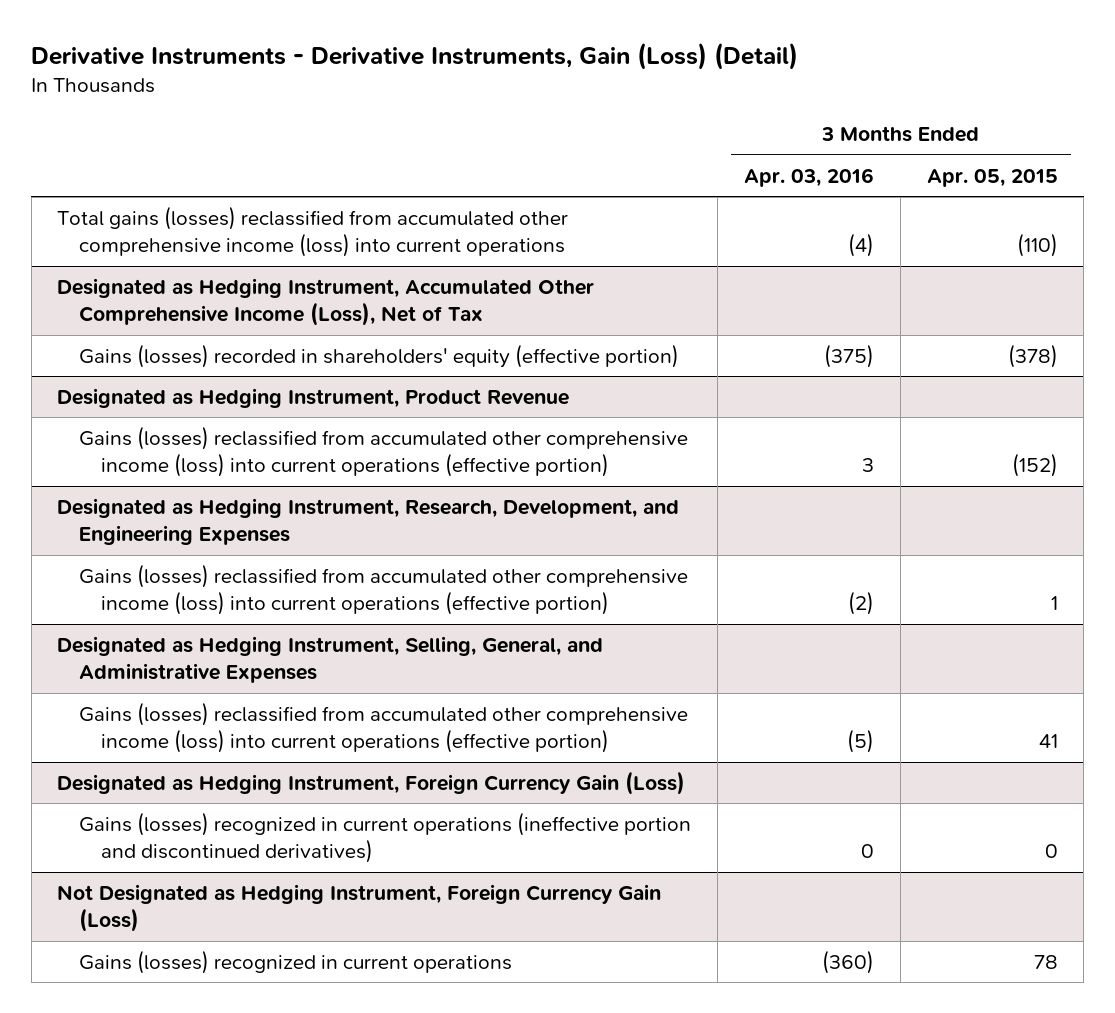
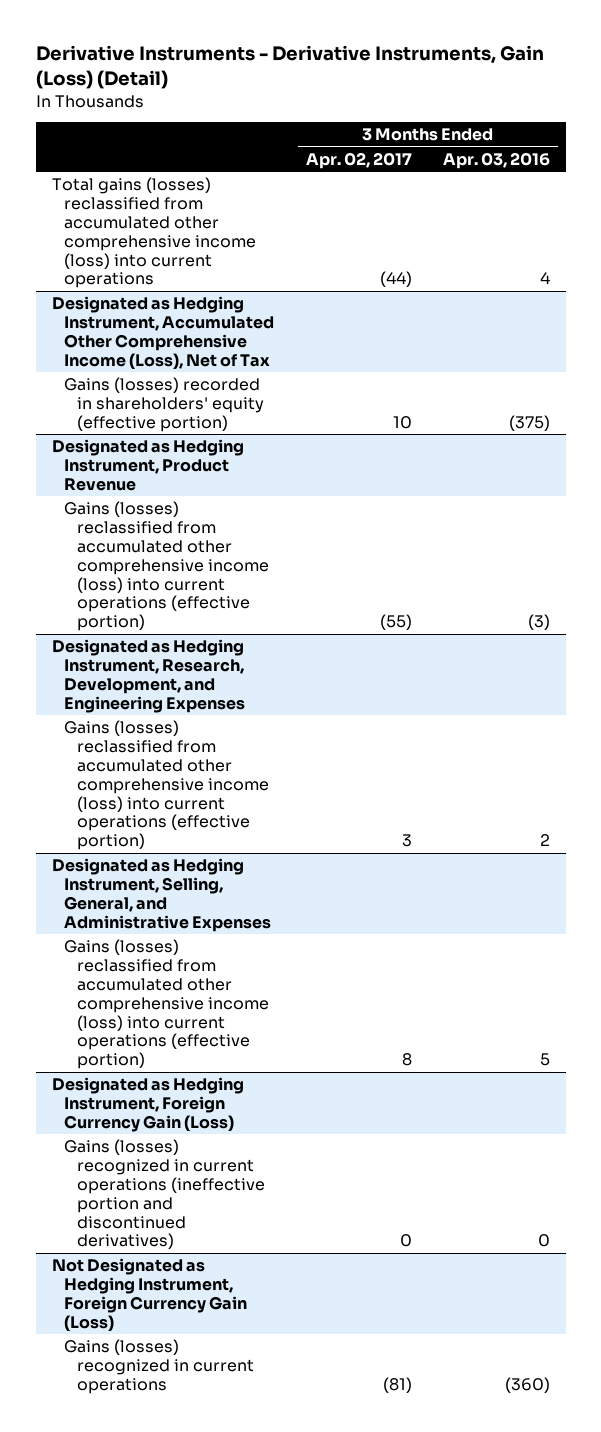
[926,168,1058,187] Apr. 05, 2015 -> none
none -> [305,151,412,169] Apr. 02, 2017
[847,233,874,258] (4) -> [539,272,550,285] 4
[861,458,874,473] 3 -> [527,614,550,631] (3)
[847,591,874,616] (2) -> [539,834,550,847] 2
[846,729,874,754] (5) -> [539,1053,550,1067] 5

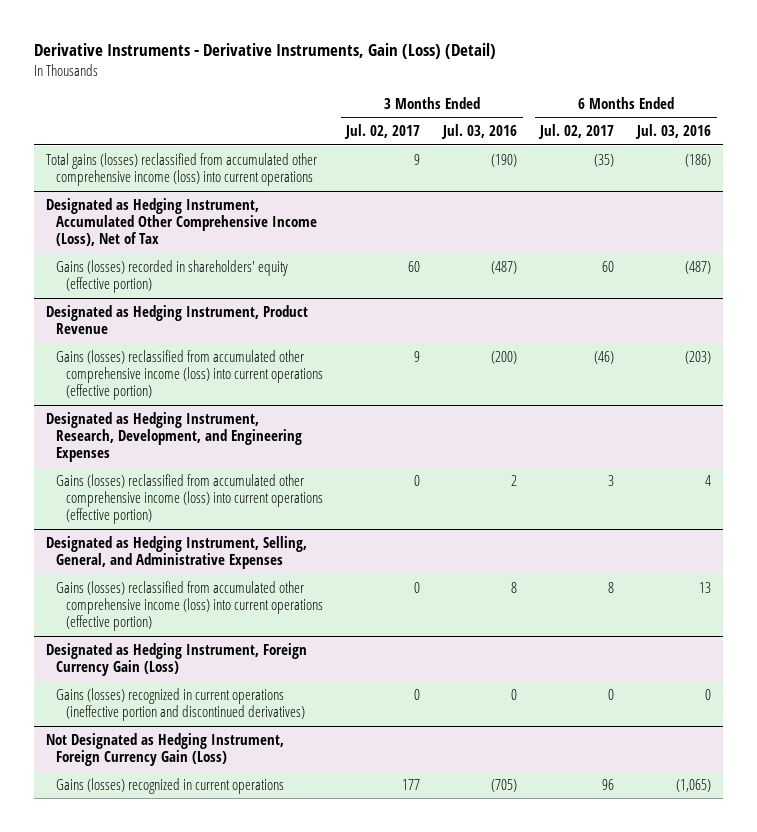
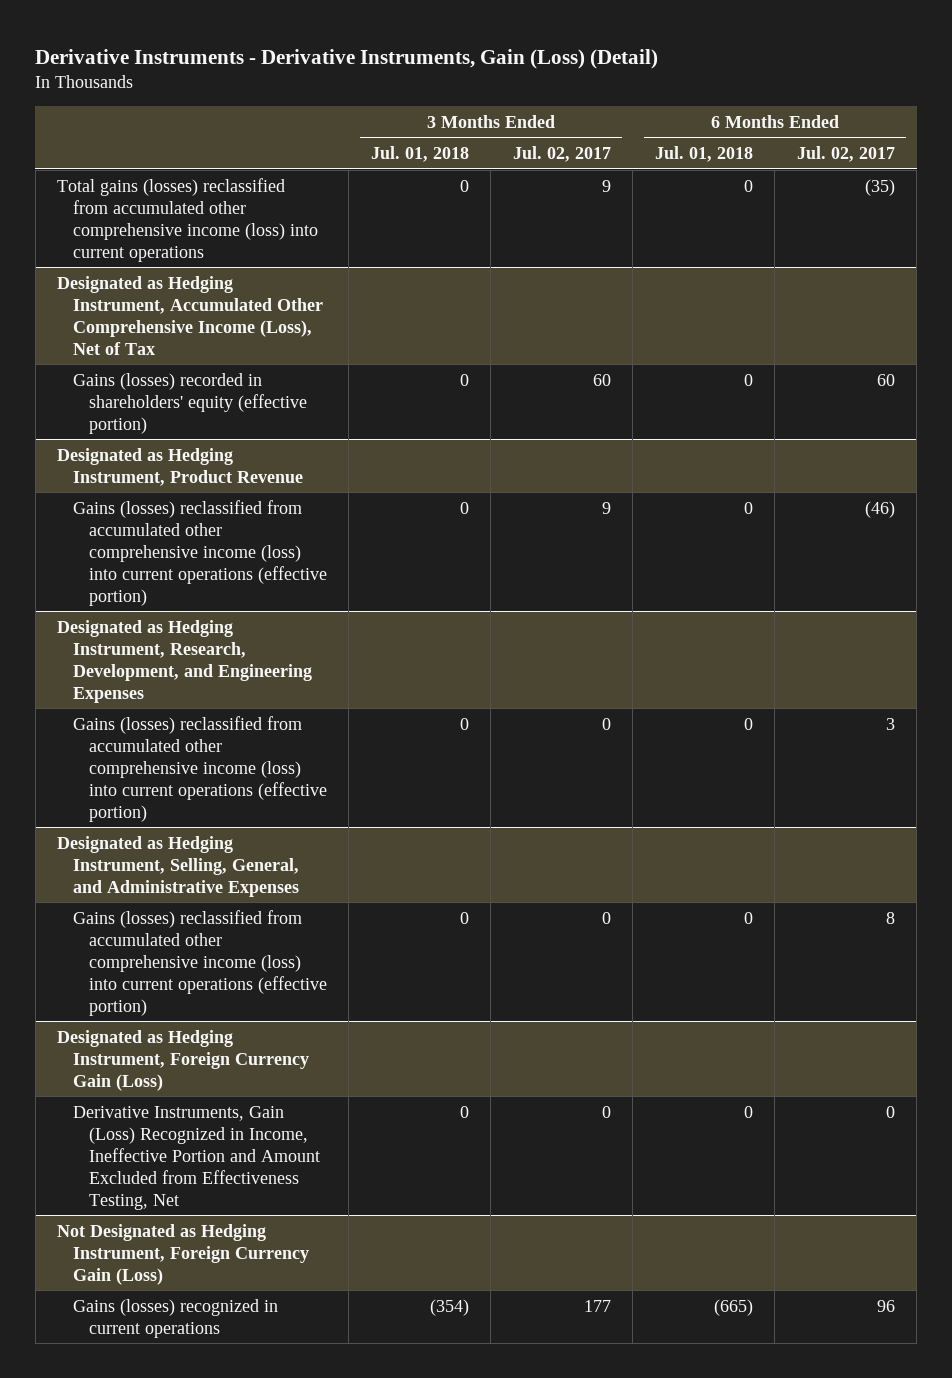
[441,124,518,140] Jul. 03, 2016 -> none
[635,124,712,140] Jul. 03, 2016 -> none
none -> [370,146,469,163] Jul. 01, 2018
none -> [654,146,753,163] Jul. 01, 2018
[56,687,306,722] Gains (losses) recognized in current operations (ineffective portion and discontinued derivatives) -> [73,1105,320,1210] Derivative Instruments, Gain (Loss) Recognized in Income, Ineffective Portion and Amount Excluded from Effectiveness Testing, Net

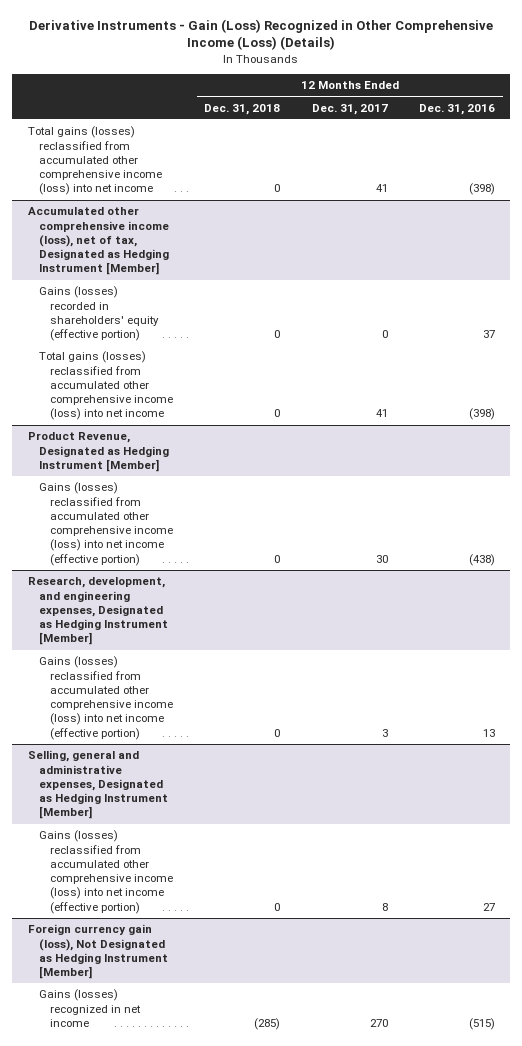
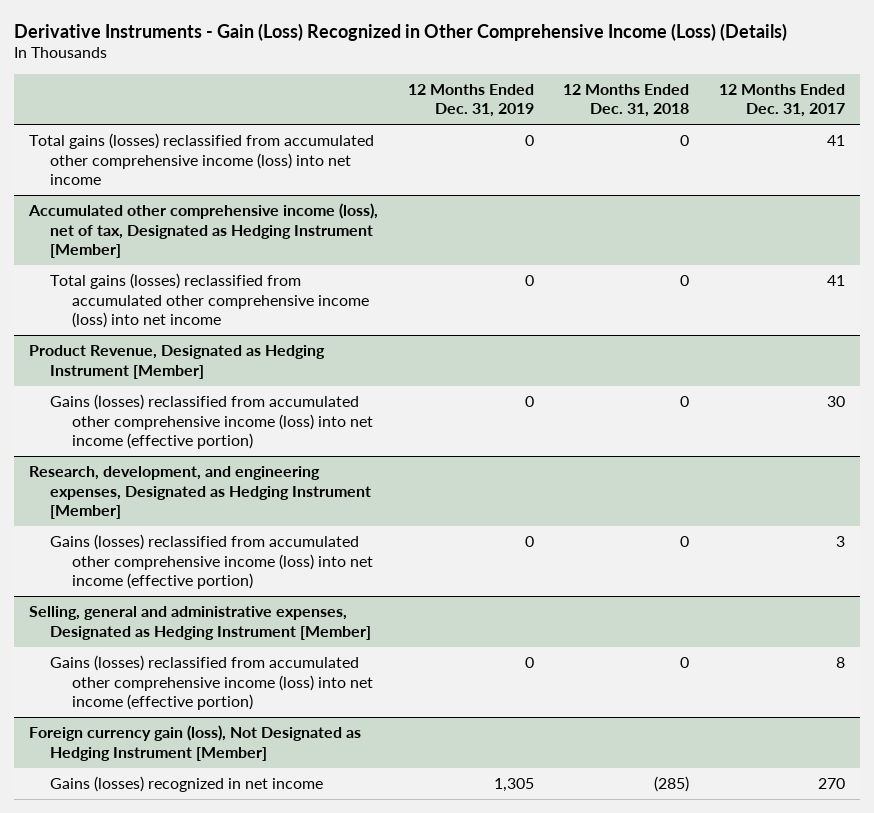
[418,103,495,115] Dec. 31, 2016 -> none
none -> [407,83,534,118] 12 Months Ended Dec. 31, 2019
[38,286,160,342] Gains (losses) recorded in shareholders' equity (effective portion) -> none

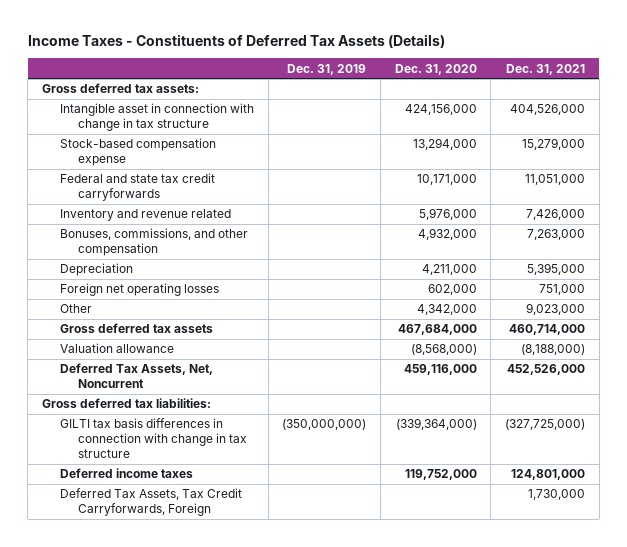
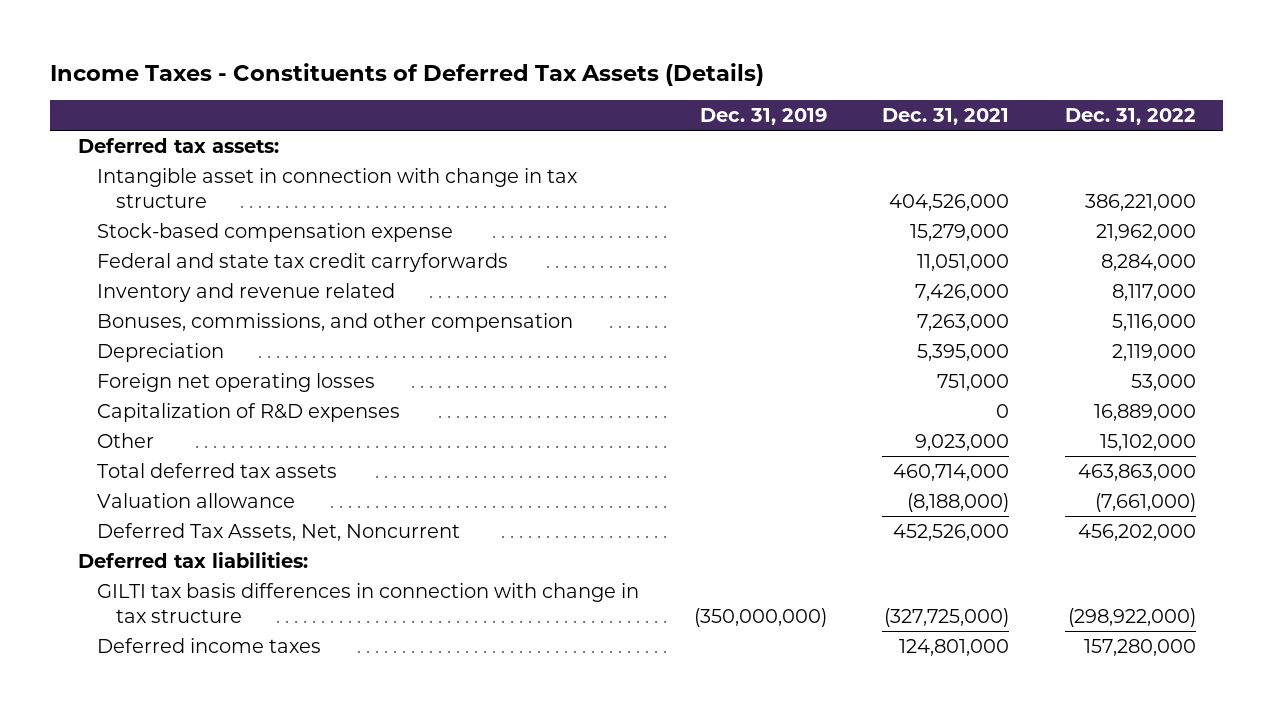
[394,63,477,75] Dec. 31, 2020 -> none
none -> [1064,107,1196,125] Dec. 31, 2022
[41,83,199,94] Gross deferred tax assets: -> [78,137,280,153] Deferred tax assets:
none -> [96,402,400,422] Capitalization of R&D expenses
[59,323,213,334] Gross deferred tax assets -> [96,462,337,478] Total deferred tax assets
[41,398,211,409] Gross deferred tax liabilities: -> [78,551,309,568] Deferred tax liabilities:
[59,488,242,517] Deferred Tax Assets, Tax Credit Carryforwards, Foreign -> none

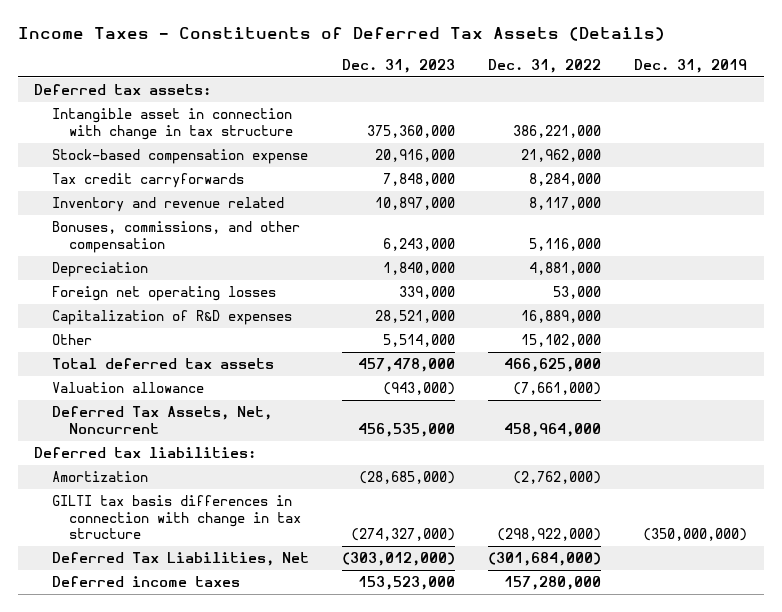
[882,107,1010,125] Dec. 31, 2021 -> none
none -> [341,58,455,73] Dec. 31, 2023
[96,252,508,272] Federal and state tax credit carryforwards -> [51,173,244,189] Tax credit carryforwards
[1111,343,1196,361] 2,119,000 -> [529,262,602,276] 4,881,000
[1077,463,1196,481] 463,863,000 -> [504,358,602,373] 466,625,000
[1077,523,1196,541] 456,202,000 -> [504,422,602,437] 458,964,000
none -> [51,471,148,483] Amortization
none -> [51,552,309,567] Deferred Tax Liabilities, Net

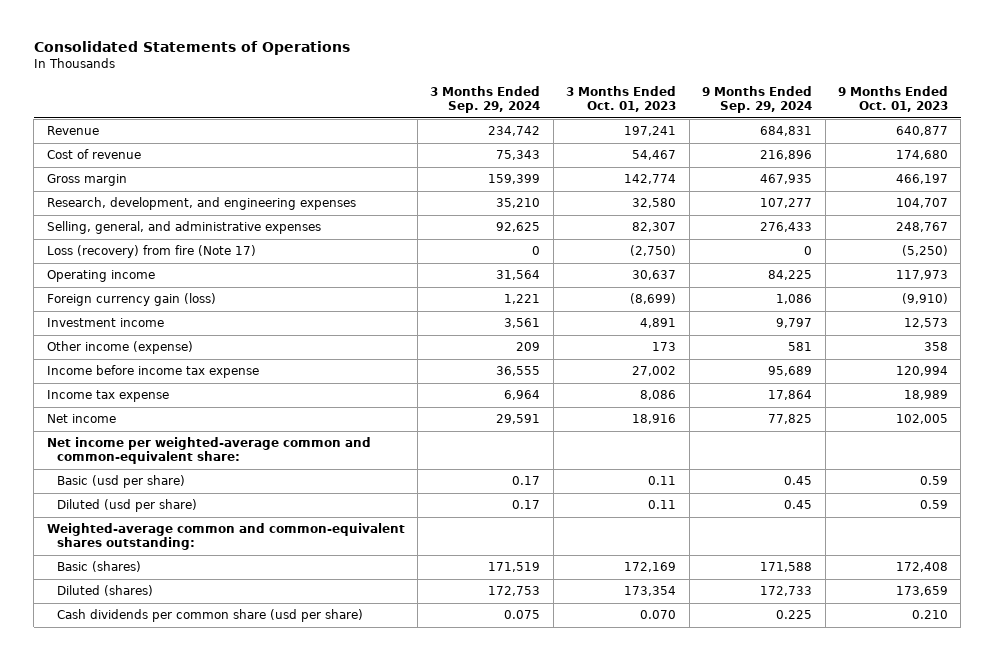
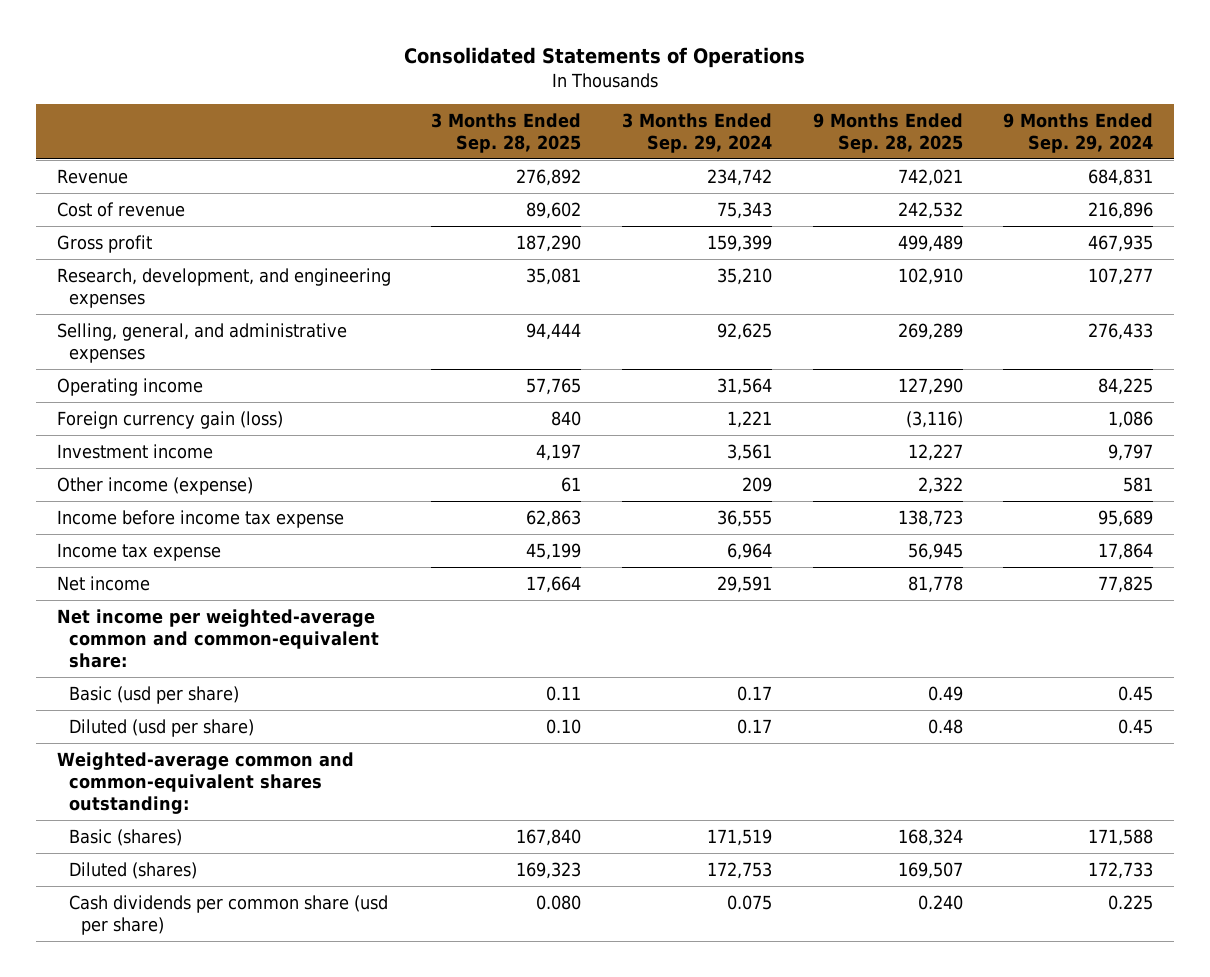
[566,85,677,113] 3 Months Ended Oct. 01, 2023 -> none
[838,85,949,113] 9 Months Ended Oct. 01, 2023 -> none
none -> [431,112,582,153] 3 Months Ended Sep. 28, 2025
none -> [812,112,963,153] 9 Months Ended Sep. 28, 2025
[46,174,127,187] Gross margin -> [56,234,152,253] Gross profit
[46,245,256,259] Loss (recovery) from fire (Note 17) -> none

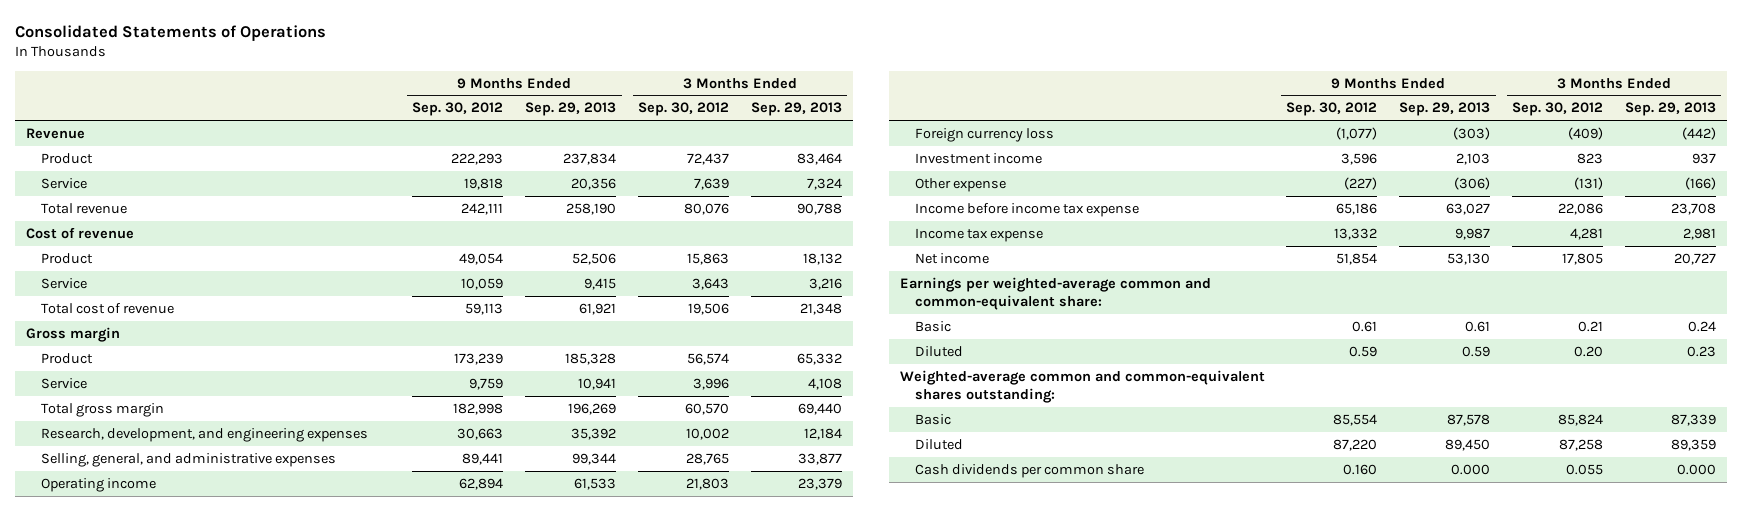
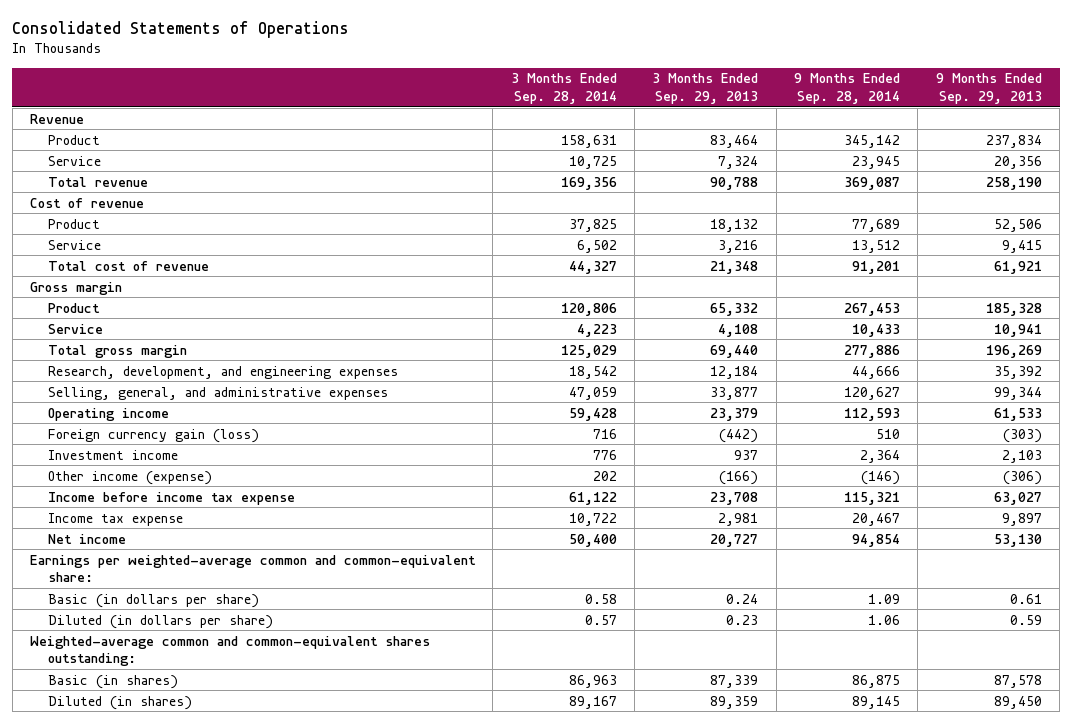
[412,102,504,117] Sep. 30, 2012 -> none
[637,102,729,117] Sep. 30, 2012 -> none
none -> [510,73,617,104] 3 Months Ended Sep. 28, 2014
none -> [794,73,901,104] 9 Months Ended Sep. 28, 2014
[915,127,1055,142] Foreign currency loss -> [47,428,259,443] Foreign currency gain (loss)
[915,177,1007,192] Other expense -> [47,470,212,485] Other income (expense)
[1455,227,1491,240] 9,987 -> [1001,512,1042,526] 9,897
[915,320,952,332] Basic -> [47,593,259,608] Basic (in dollars per share)
[915,345,964,357] Diluted -> [47,614,273,629] Diluted (in dollars per share)
[915,463,1145,478] Cash dividends per common share -> none
[915,413,952,425] Basic -> [47,674,178,689] Basic (in shares)
[915,438,964,450] Diluted -> [47,695,192,710] Diluted (in shares)

